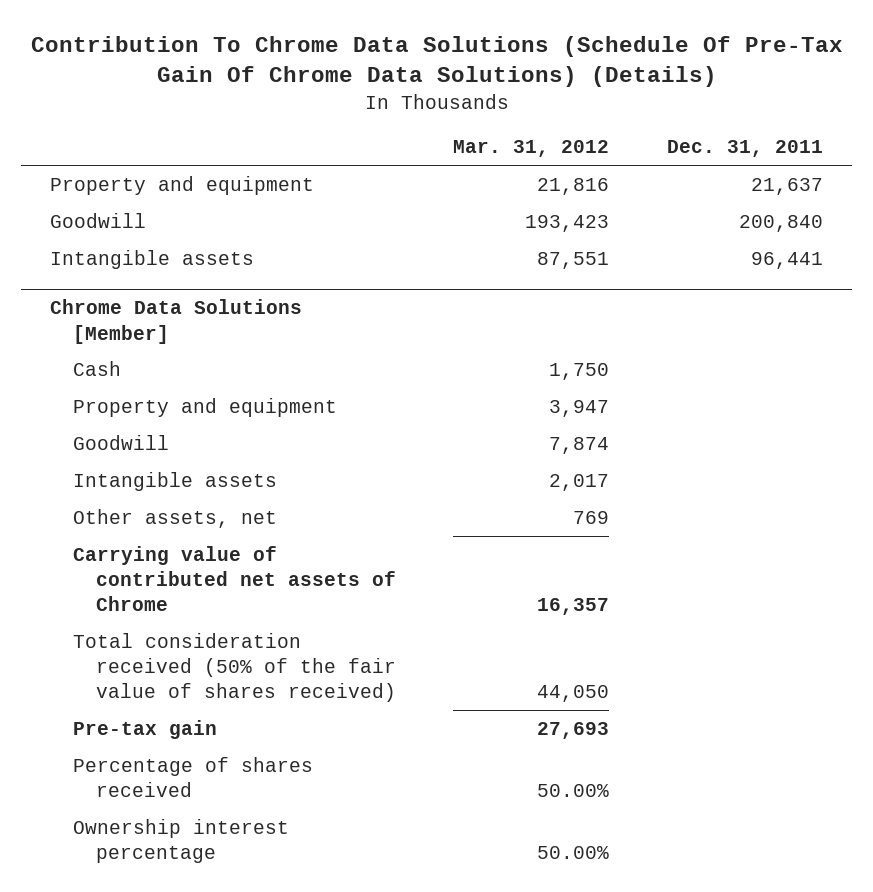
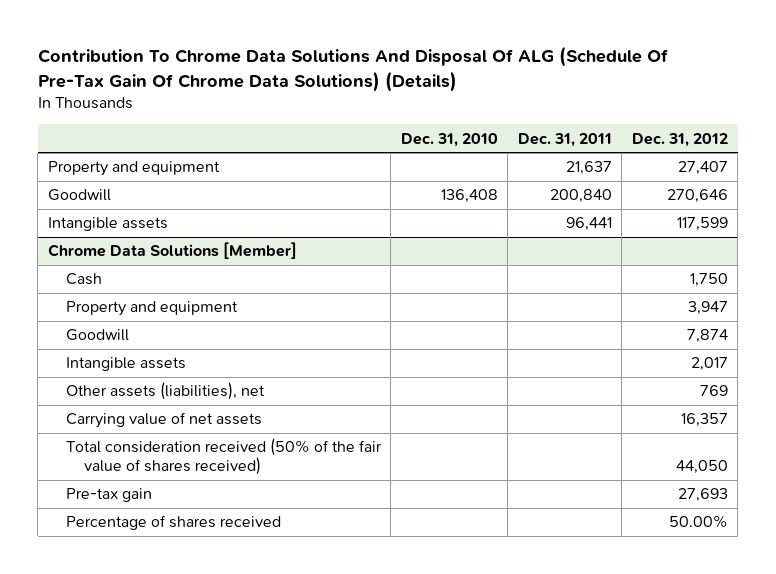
[30,35,843,88] Contribution To Chrome Data Solutions (Schedule Of Pre-Tax Gain Of Chrome Data Solutions) (Details) -> [37,46,668,92] Contribution To Chrome Data Solutions And Disposal Of ALG (Schedule Of Pre-Tax Gain Of Chrome Data Solutions) (Details)
[453,140,610,158] Mar. 31, 2012 -> none
none -> [400,132,498,147] Dec. 31, 2010
none -> [631,132,728,147] Dec. 31, 2012
[72,508,277,528] Other assets, net -> [65,382,265,401] Other assets (liabilities), net
[72,545,396,612] Carrying value of contributed net assets of Chrome -> [65,412,262,429] Carrying value of net assets
[72,818,289,863] Ownership interest percentage -> none

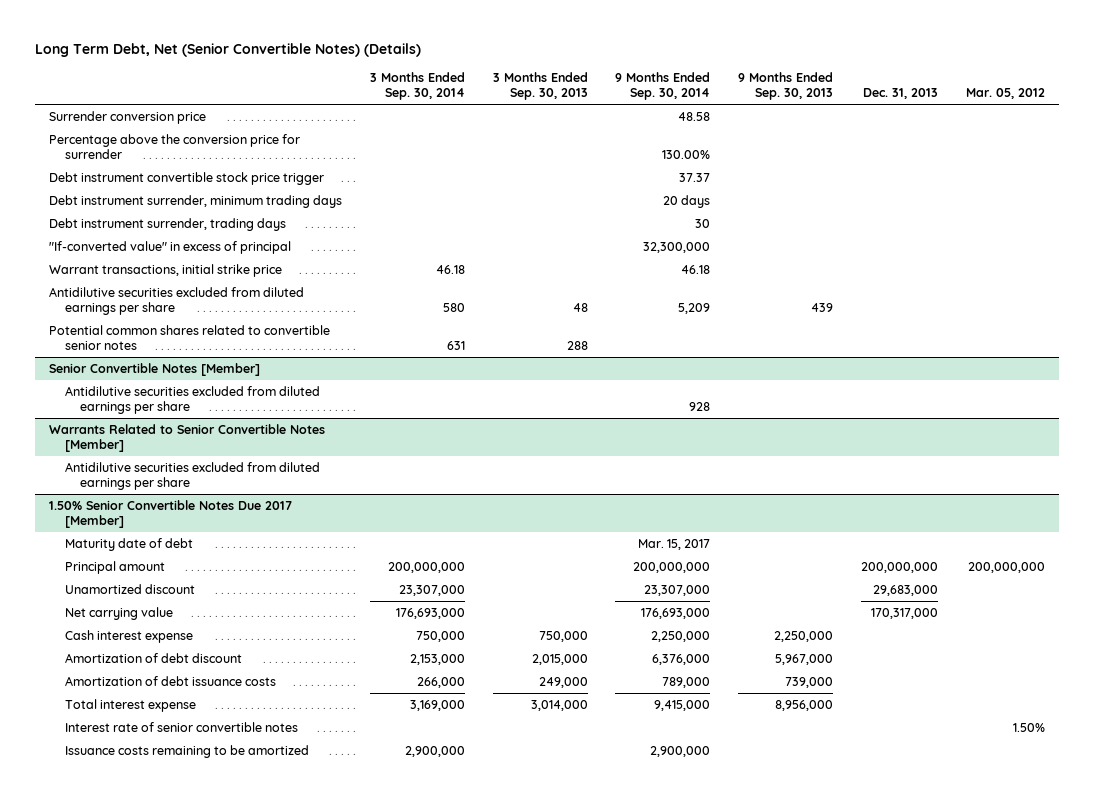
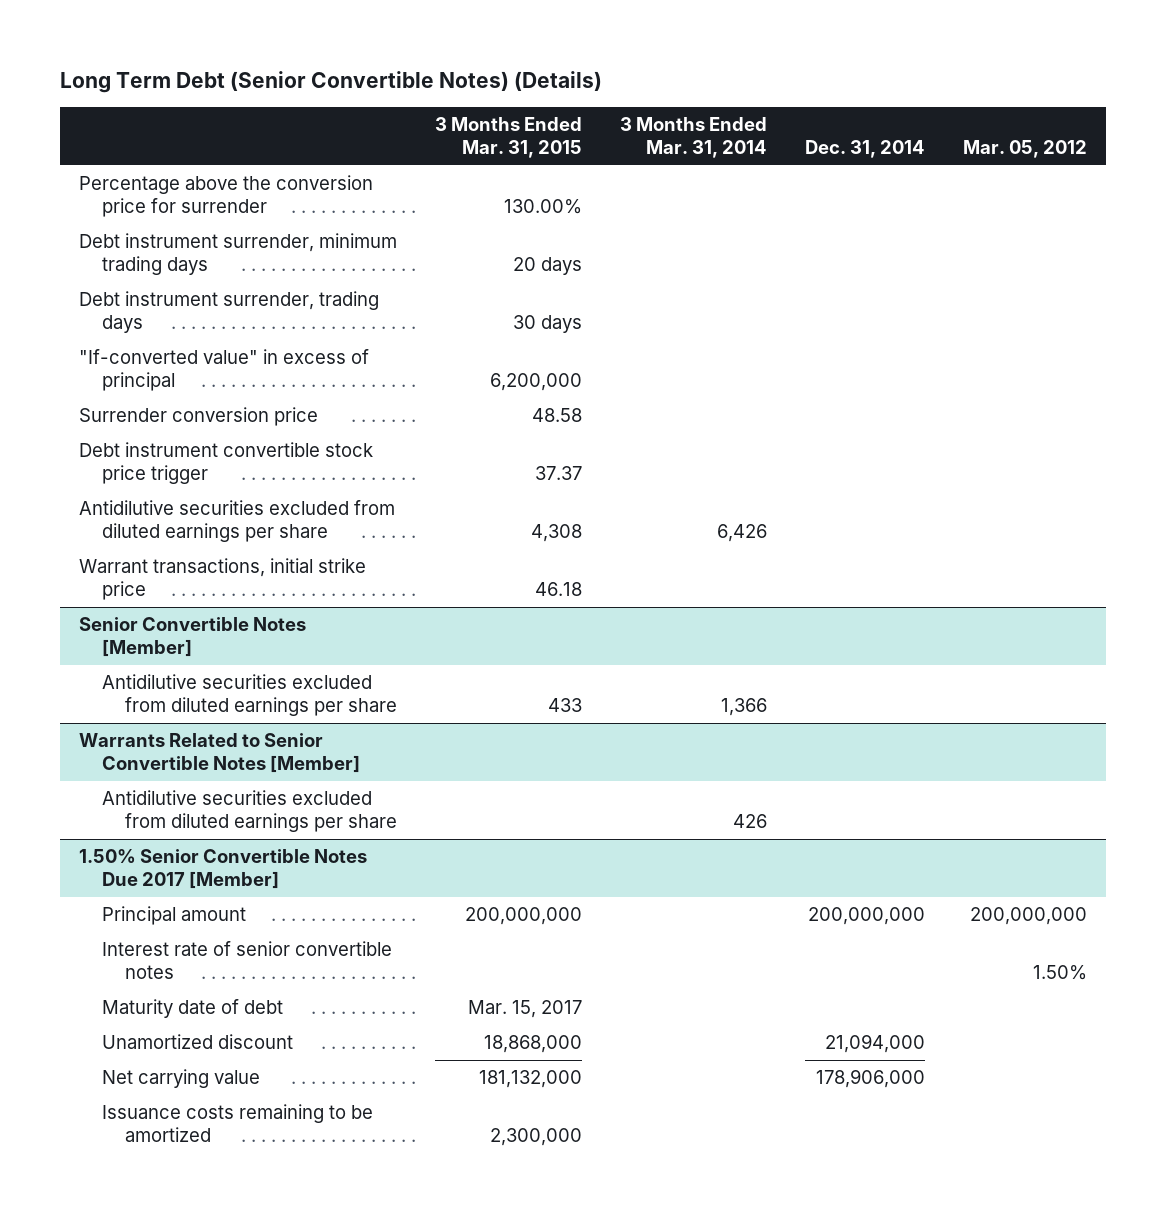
[34,42,421,57] Long Term Debt, Net (Senior Convertible Notes) (Details) -> [60,71,603,94] Long Term Debt (Senior Convertible Notes) (Details)
[369,72,465,101] 3 Months Ended Sep. 30, 2014 -> none
[492,72,588,101] 3 Months Ended Sep. 30, 2013 -> none
[615,72,711,101] 9 Months Ended Sep. 30, 2014 -> none
[738,72,834,101] 9 Months Ended Sep. 30, 2013 -> none
[863,88,939,100] Dec. 31, 2013 -> none
none -> [435,116,583,158] 3 Months Ended Mar. 31, 2015
none -> [620,116,768,158] 3 Months Ended Mar. 31, 2014
none -> [805,139,926,158] Dec. 31, 2014
[48,110,206,124] Surrender conversion price -> [79,407,319,427] Surrender conversion price
[48,171,324,185] Debt instrument convertible stock price trigger -> [79,442,374,484] Debt instrument convertible stock price trigger
[48,324,330,350] Potential common shares related to convertible senior notes -> none
[48,263,282,277] Warrant transactions, initial strike price -> [79,558,367,600] Warrant transactions, initial strike price
[64,721,298,732] Interest rate of senior convertible notes -> [102,941,393,979] Interest rate of senior convertible notes
[64,537,193,551] Maturity date of debt -> [102,999,284,1019] Maturity date of debt
[64,629,193,643] Cash interest expense -> none
[64,652,242,663] Amortization of debt discount -> none
[64,675,276,686] Amortization of debt issuance costs -> none
[64,698,196,712] Total interest expense -> none

